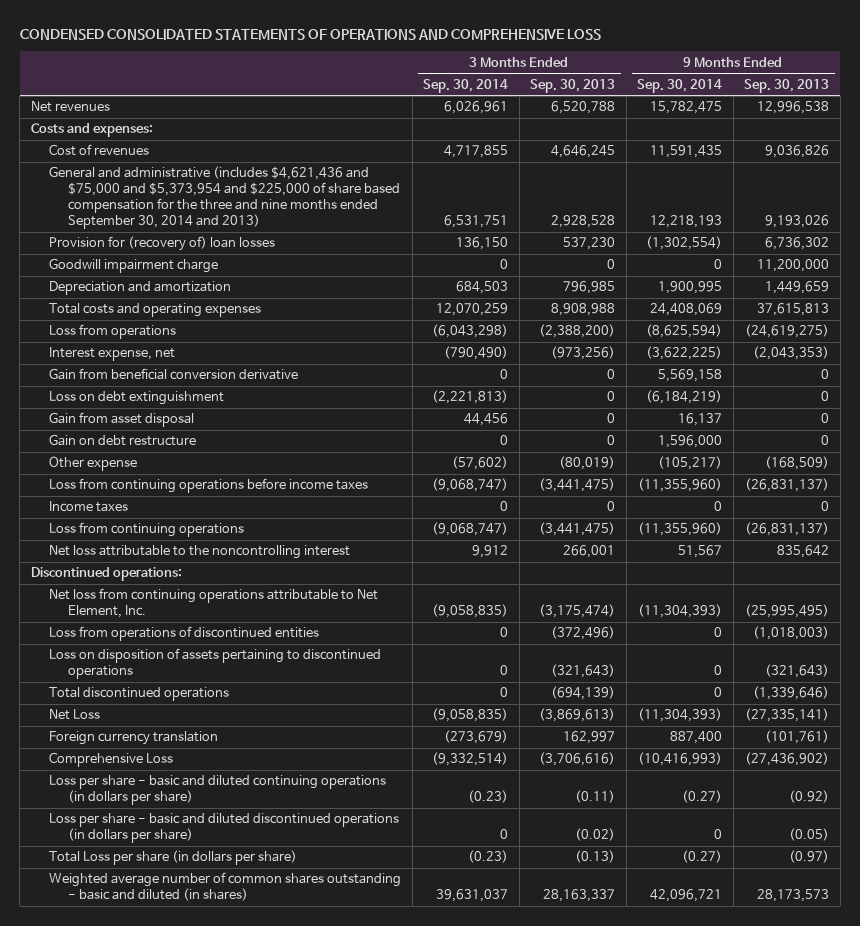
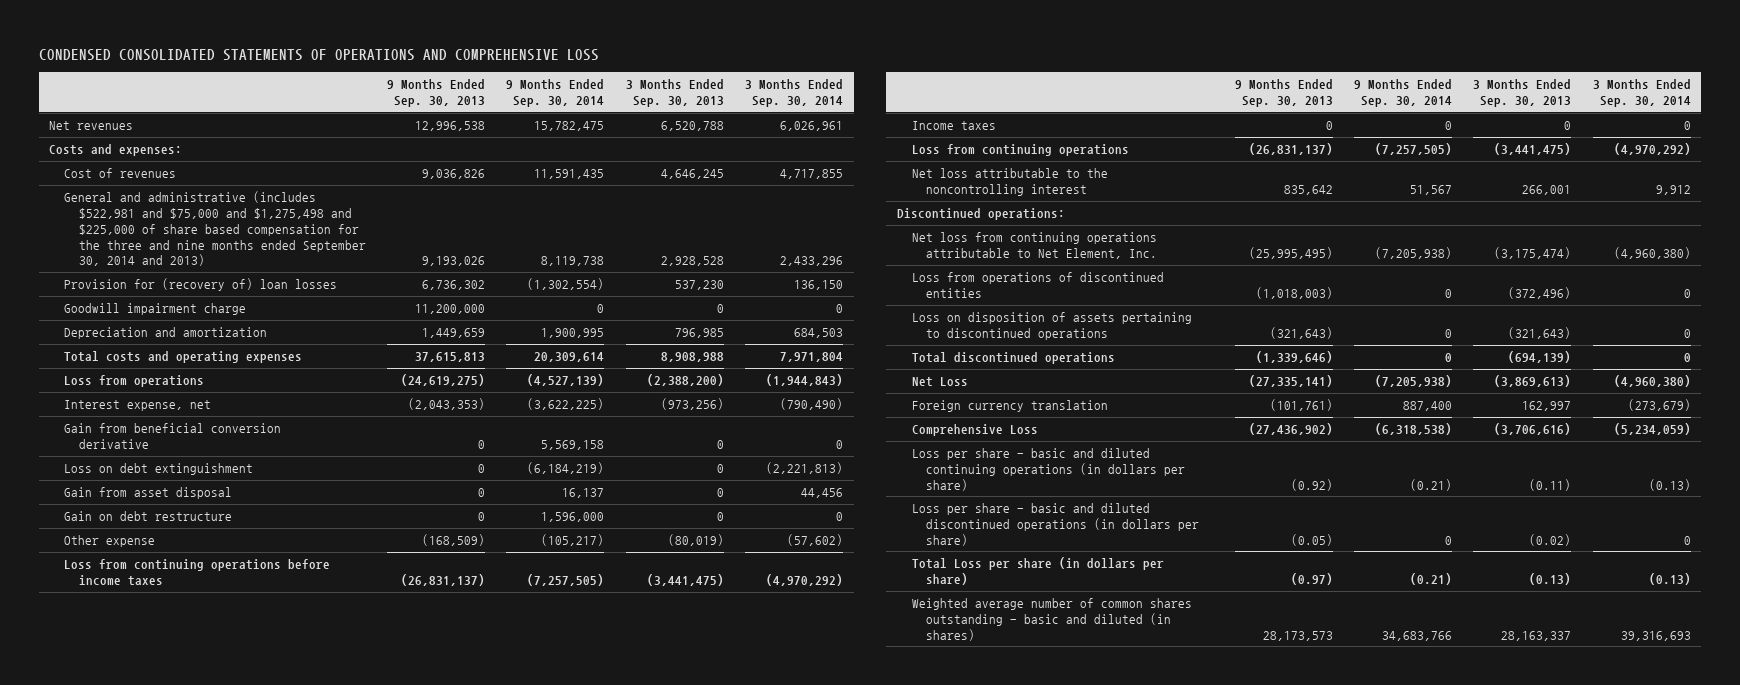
[49,166,400,230] General and administrative (includes $4,621,436 and $75,000 and $5,373,954 and $225,000 of share based compensation for the three and nine months ended September 30, 2014 and 2013) -> [64,191,366,267] General and administrative (includes $522,981 and $75,000 and $1,275,498 and $225,000 of share based compensation for the three and nine months ended September 30, 2014 and 2013)
[444,215,509,229] 6,531,751 -> [780,256,844,267] 2,433,296
[650,215,723,229] 12,218,193 -> [541,256,605,267] 8,119,738
[436,303,509,317] 12,070,259 -> [780,352,844,363] 7,971,804
[650,303,723,317] 24,408,069 -> [534,352,605,363] 20,309,614
[432,324,509,339] (6,043,298) -> [766,374,844,387] (1,944,843)
[646,324,723,339] (8,625,594) -> [527,374,605,387] (4,527,139)
[432,478,509,493] (9,068,747) -> [766,573,844,586] (4,970,292)
[638,478,723,493] (11,355,960) -> [527,573,605,586] (7,257,505)
[432,522,509,537] (9,068,747) -> [1613,143,1691,156] (4,970,292)
[638,522,723,537] (11,355,960) -> [1374,143,1452,156] (7,257,505)
[432,604,509,619] (9,058,835) -> [1613,246,1691,259] (4,960,380)
[638,604,723,619] (11,304,393) -> [1374,246,1452,259] (7,205,938)
[432,708,509,723] (9,058,835) -> [1613,375,1691,388] (4,960,380)
[638,708,723,723] (11,304,393) -> [1374,375,1452,388] (7,205,938)
[432,752,509,767] (9,332,514) -> [1613,423,1691,436] (5,234,059)
[638,752,723,767] (10,416,993) -> [1374,423,1452,436] (6,318,538)
[468,790,509,804] (0.23) -> [1648,478,1691,491] (0.13)
[682,790,723,804] (0.27) -> [1409,478,1452,491] (0.21)
[468,850,509,864] (0.23) -> [1648,572,1691,585] (0.13)
[682,850,723,864] (0.27) -> [1409,572,1452,585] (0.21)
[436,889,509,903] 39,631,037 -> [1620,630,1691,641] 39,316,693
[650,889,723,903] 42,096,721 -> [1381,630,1452,641] 34,683,766

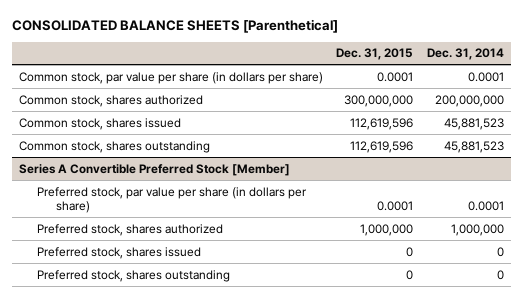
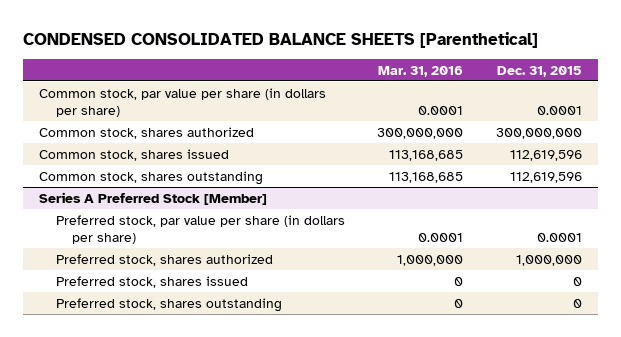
[11,18,338,33] CONSOLIDATED BALANCE SHEETS [Parenthetical] -> [23,32,539,49] CONDENSED CONSOLIDATED BALANCE SHEETS [Parenthetical]
[427,48,505,61] Dec. 31, 2014 -> none
none -> [378,66,464,78] Mar. 31, 2016
[18,163,290,176] Series A Convertible Preferred Stock [Member] -> [39,191,268,205] Series A Preferred Stock [Member]

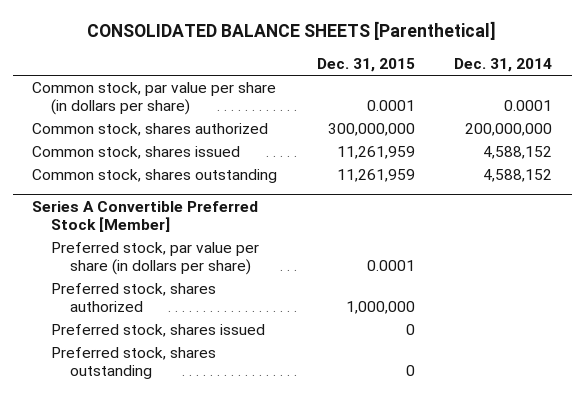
[23,32,539,49] CONDENSED CONSOLIDATED BALANCE SHEETS [Parenthetical] -> [87,20,497,40] CONSOLIDATED BALANCE SHEETS [Parenthetical]
[378,66,464,78] Mar. 31, 2016 -> none
none -> [454,58,553,73] Dec. 31, 2014
[510,149,583,161] 112,619,596 -> [336,146,415,160] 11,261,959
[510,171,583,183] 112,619,596 -> [336,169,415,183] 11,261,959
[39,191,268,205] Series A Preferred Stock [Member] -> [32,200,259,232] Series A Convertible Preferred Stock [Member]

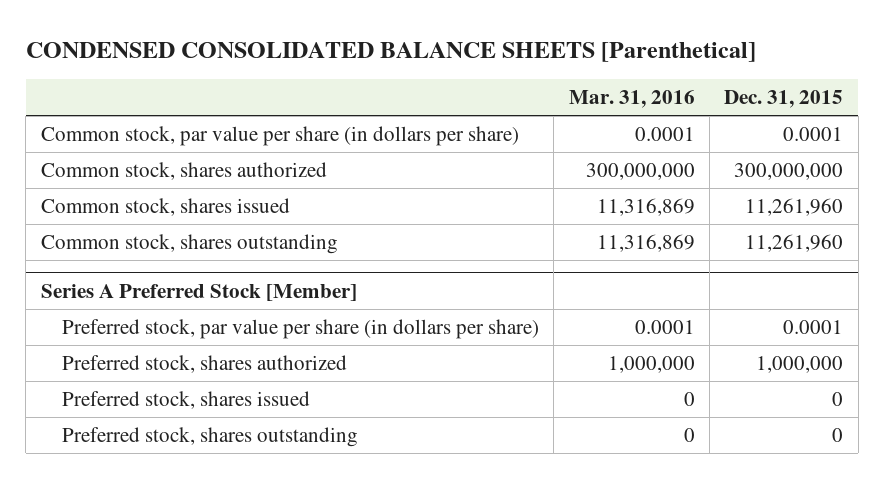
[87,20,497,40] CONSOLIDATED BALANCE SHEETS [Parenthetical] -> [25,42,756,63] CONDENSED CONSOLIDATED BALANCE SHEETS [Parenthetical]
[454,58,553,73] Dec. 31, 2014 -> none
none -> [568,90,695,109] Mar. 31, 2016
[336,146,415,160] 11,261,959 -> [745,198,844,217] 11,261,960
[336,169,415,183] 11,261,959 -> [745,234,844,253] 11,261,960
[32,200,259,232] Series A Convertible Preferred Stock [Member] -> [40,283,357,301] Series A Preferred Stock [Member]

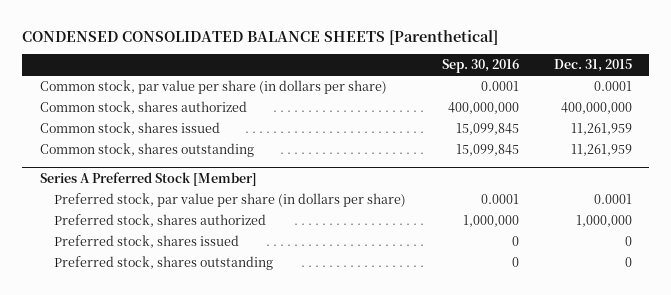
[568,90,695,109] Mar. 31, 2016 -> none
none -> [441,59,519,74] Sep. 30, 2016
[734,163,844,181] 300,000,000 -> [560,102,632,115] 400,000,000
[745,198,844,217] 11,261,960 -> [570,123,632,136] 11,261,959
[745,234,844,253] 11,261,960 -> [570,144,632,157] 11,261,959

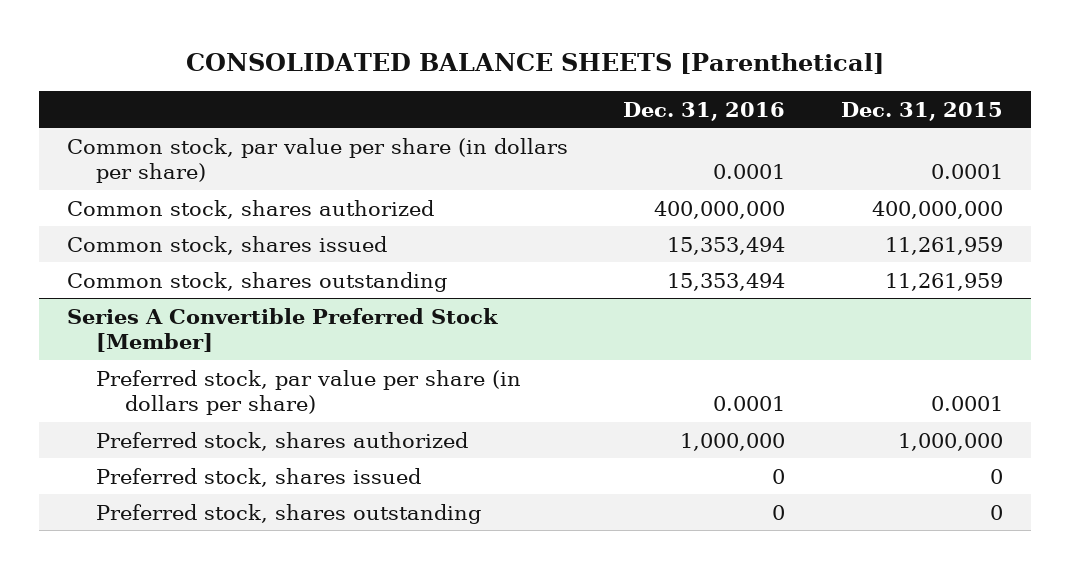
[22,29,499,45] CONDENSED CONSOLIDATED BALANCE SHEETS [Parenthetical] -> [185,52,884,74] CONSOLIDATED BALANCE SHEETS [Parenthetical]
[441,59,519,74] Sep. 30, 2016 -> none
none -> [623,101,786,121] Dec. 31, 2016
[39,171,257,186] Series A Preferred Stock [Member] -> [66,307,498,353] Series A Convertible Preferred Stock [Member]

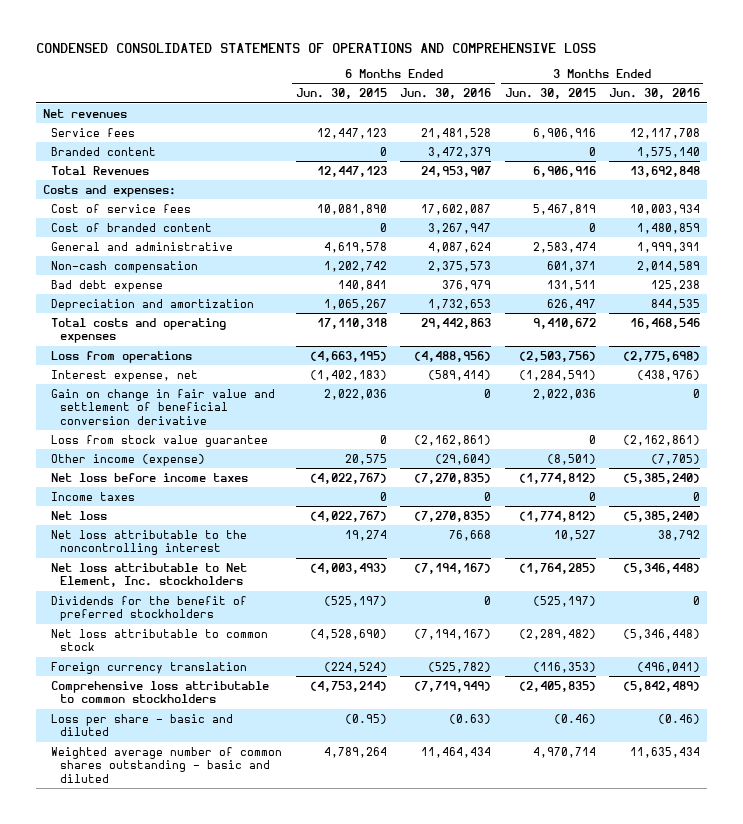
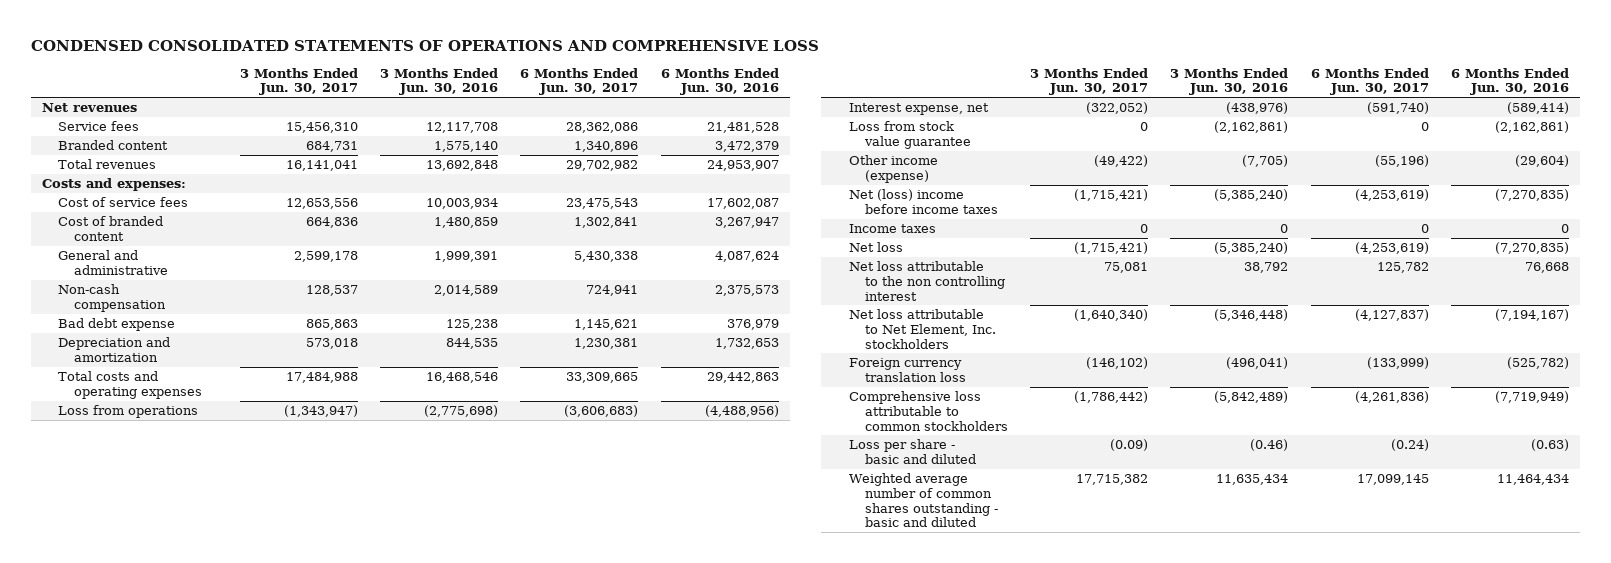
[295,88,387,100] Jun. 30, 2015 -> none
[504,88,596,100] Jun. 30, 2015 -> none
none -> [239,67,358,96] 3 Months Ended Jun. 30, 2017
none -> [520,67,639,96] 6 Months Ended Jun. 30, 2017
[51,165,150,175] Total Revenues -> [58,158,157,169] Total revenues
[51,388,276,425] Gain on change in fair value and settlement of beneficial conversion derivative -> none
[51,472,249,482] Net loss before income taxes -> [848,188,998,214] Net (loss) income before income taxes
[51,529,248,556] Net loss attributable to the noncontrolling interest -> [848,260,1005,301] Net loss attributable to the non controlling interest
[51,595,248,622] Dividends for the benefit of preferred stockholders -> none
[51,628,269,652] Net loss attributable to common stock -> none
[51,661,248,674] Foreign currency translation -> [848,357,966,382] Foreign currency translation loss

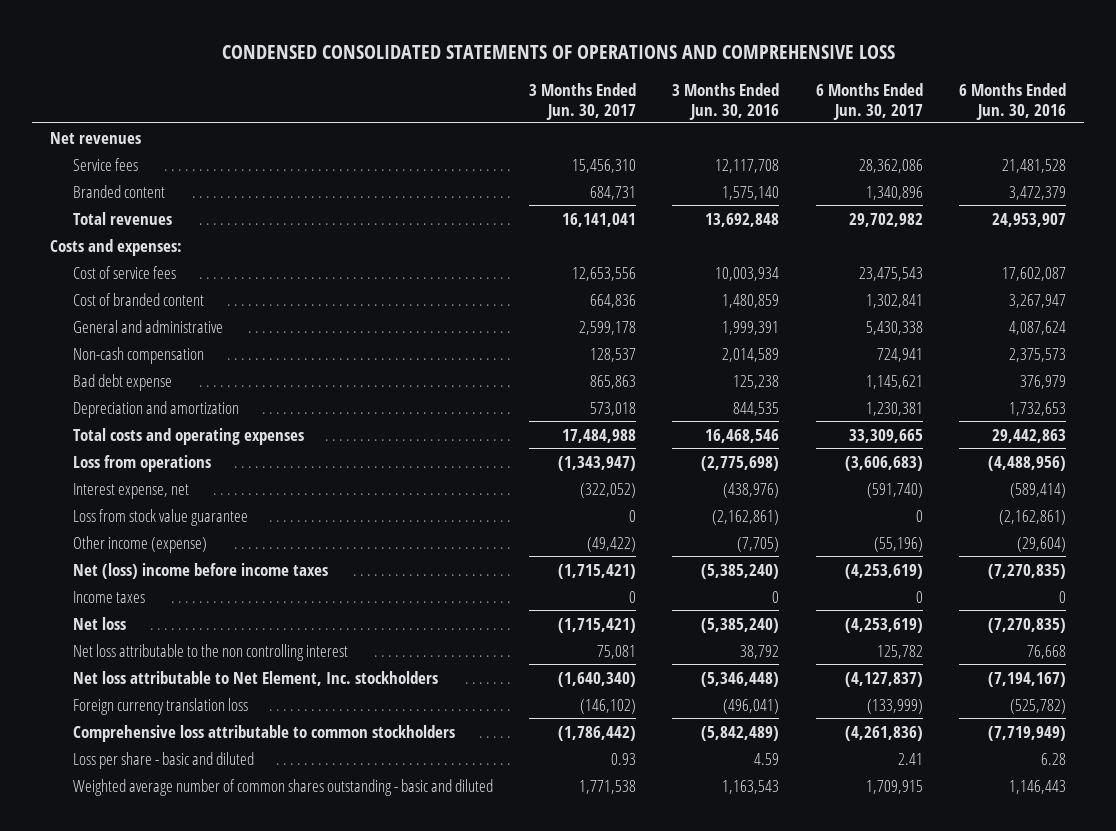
[1109,438,1148,451] (0.09) -> [610,752,636,765] 0.93
[1250,438,1289,451] (0.46) -> [754,752,780,765] 4.59
[1390,438,1429,451] (0.24) -> [897,752,923,765] 2.41
[1530,438,1569,451] (0.63) -> [1040,752,1066,765] 6.28
[1075,473,1148,485] 17,715,382 -> [578,779,636,794] 1,771,538
[1216,473,1289,485] 11,635,434 -> [722,779,780,794] 1,163,543
[1356,473,1429,485] 17,099,145 -> [865,779,923,794] 1,709,915
[1496,473,1569,485] 11,464,434 -> [1008,779,1066,794] 1,146,443

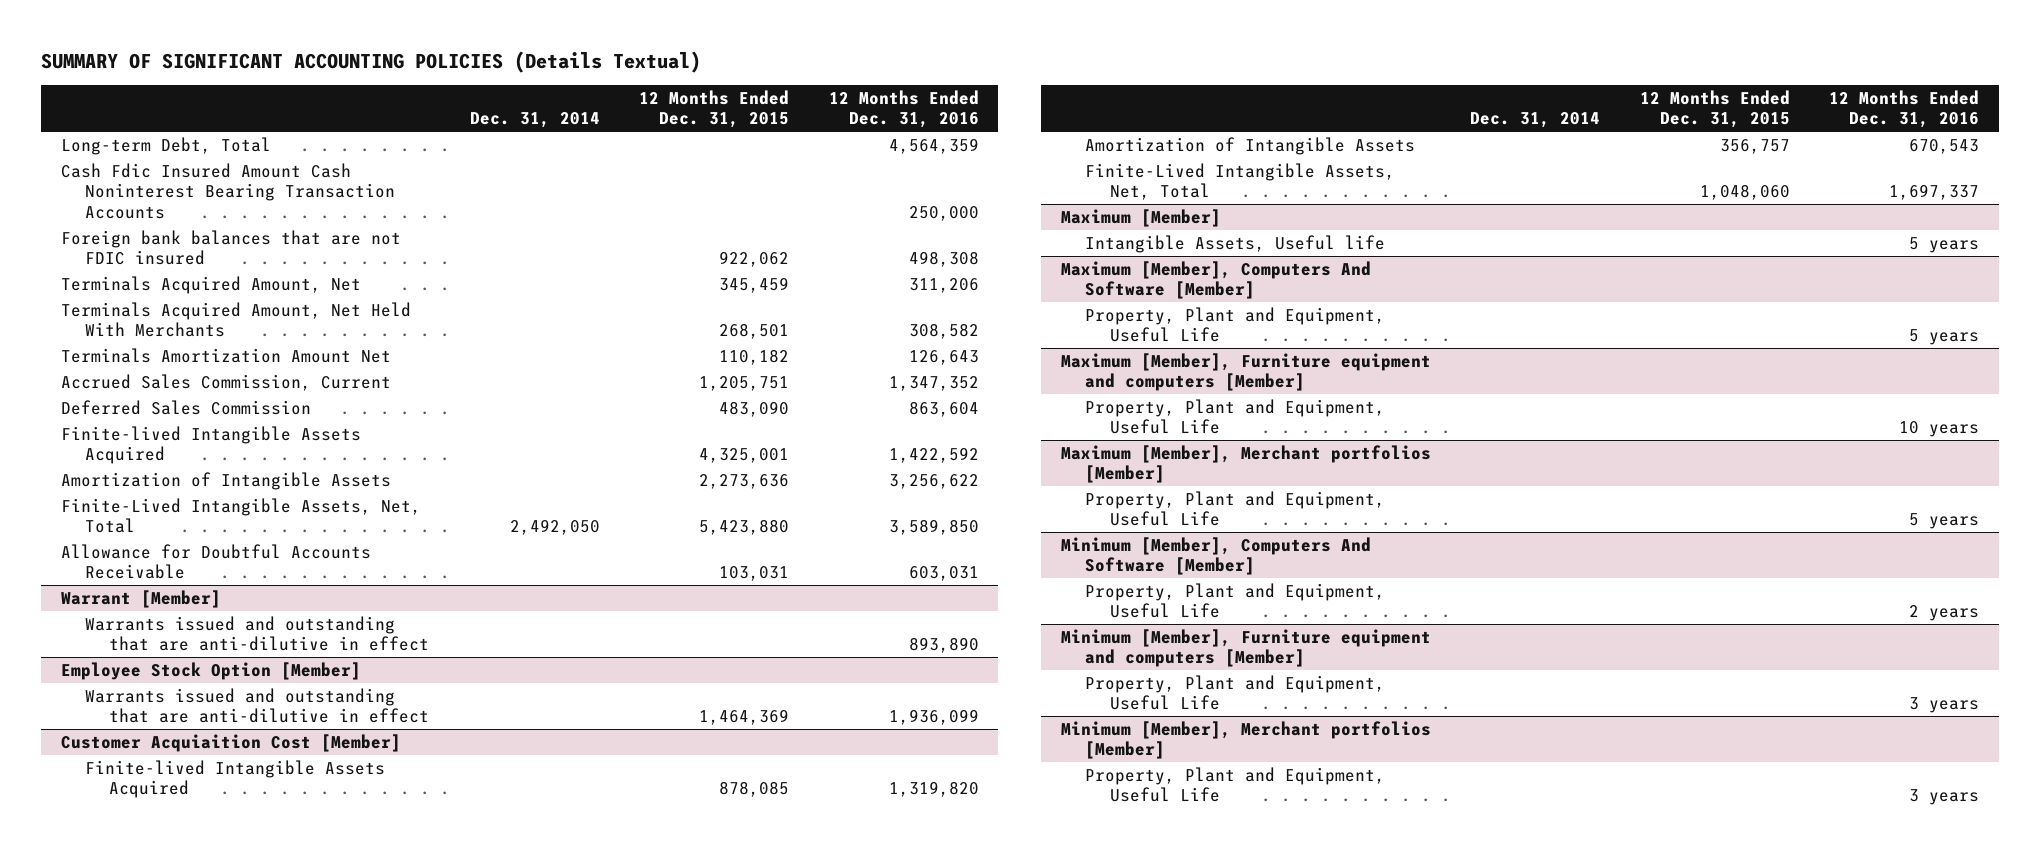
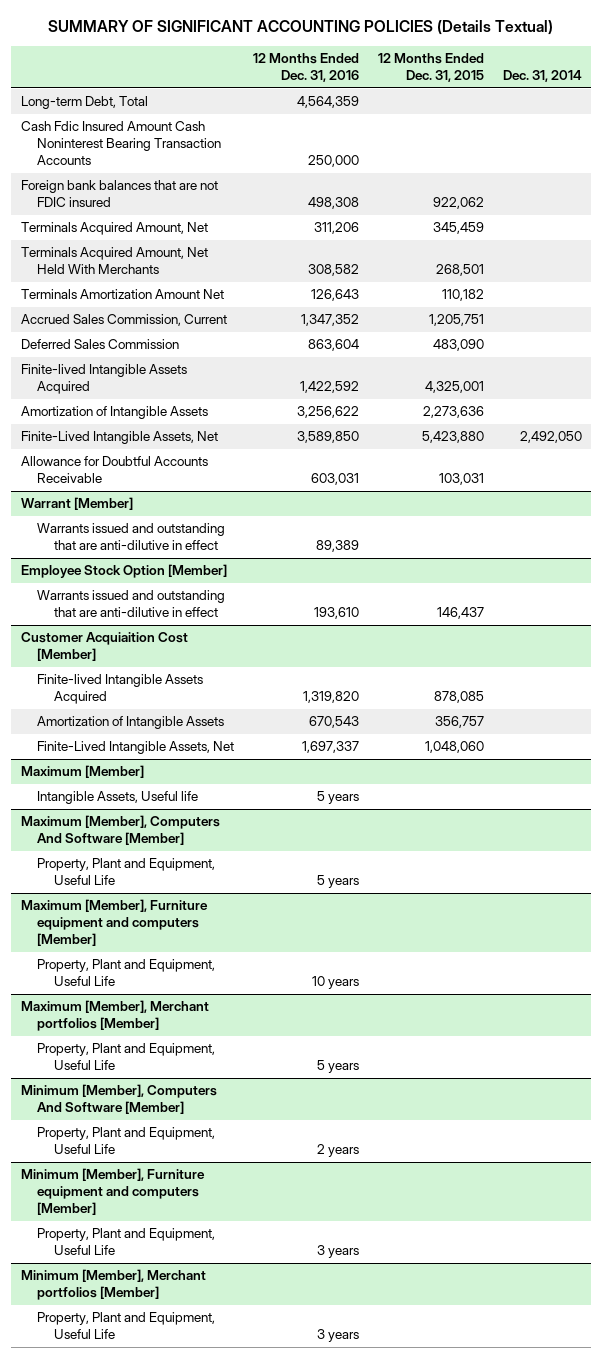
[60,497,421,534] Finite-Lived Intangible Assets, Net, Total -> [20,431,218,445] Finite-Lived Intangible Assets, Net
[908,637,979,654] 893,890 -> [316,540,360,553] 89,389
[699,709,790,726] 1,464,369 -> [437,607,485,620] 146,437
[888,709,979,726] 1,936,099 -> [314,607,360,620] 193,610
[1085,162,1396,201] Finite-Lived Intangible Assets, Net, Total -> [37,741,235,755] Finite-Lived Intangible Assets, Net

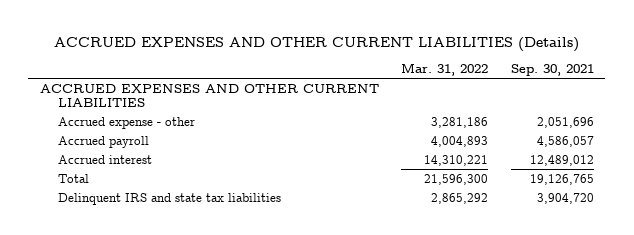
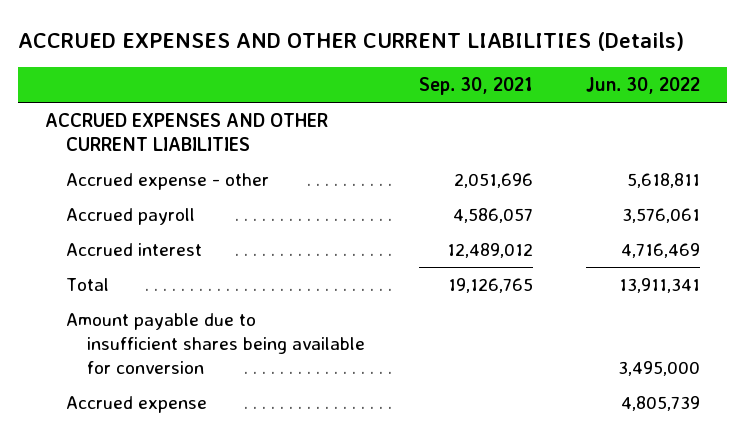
[401,63,489,77] Mar. 31, 2022 -> none
none -> [586,76,701,94] Jun. 30, 2022
[57,192,281,205] Delinquent IRS and state tax liabilities -> none
none -> [66,313,366,374] Amount payable due to insufficient shares being available for conversion
none -> [66,396,208,414] Accrued expense

